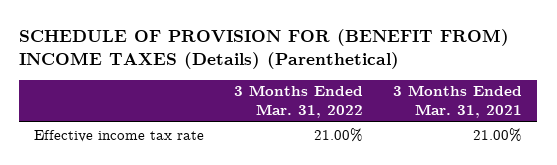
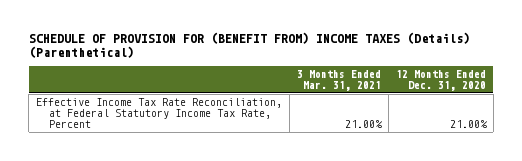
[234,85,364,119] 3 Months Ended Mar. 31, 2022 -> none
none -> [396,69,487,91] 12 Months Ended Dec. 31, 2020
[34,129,205,142] Effective income tax rate -> [36,98,283,128] Effective Income Tax Rate Reconciliation, at Federal Statutory Income Tax Rate, Percent

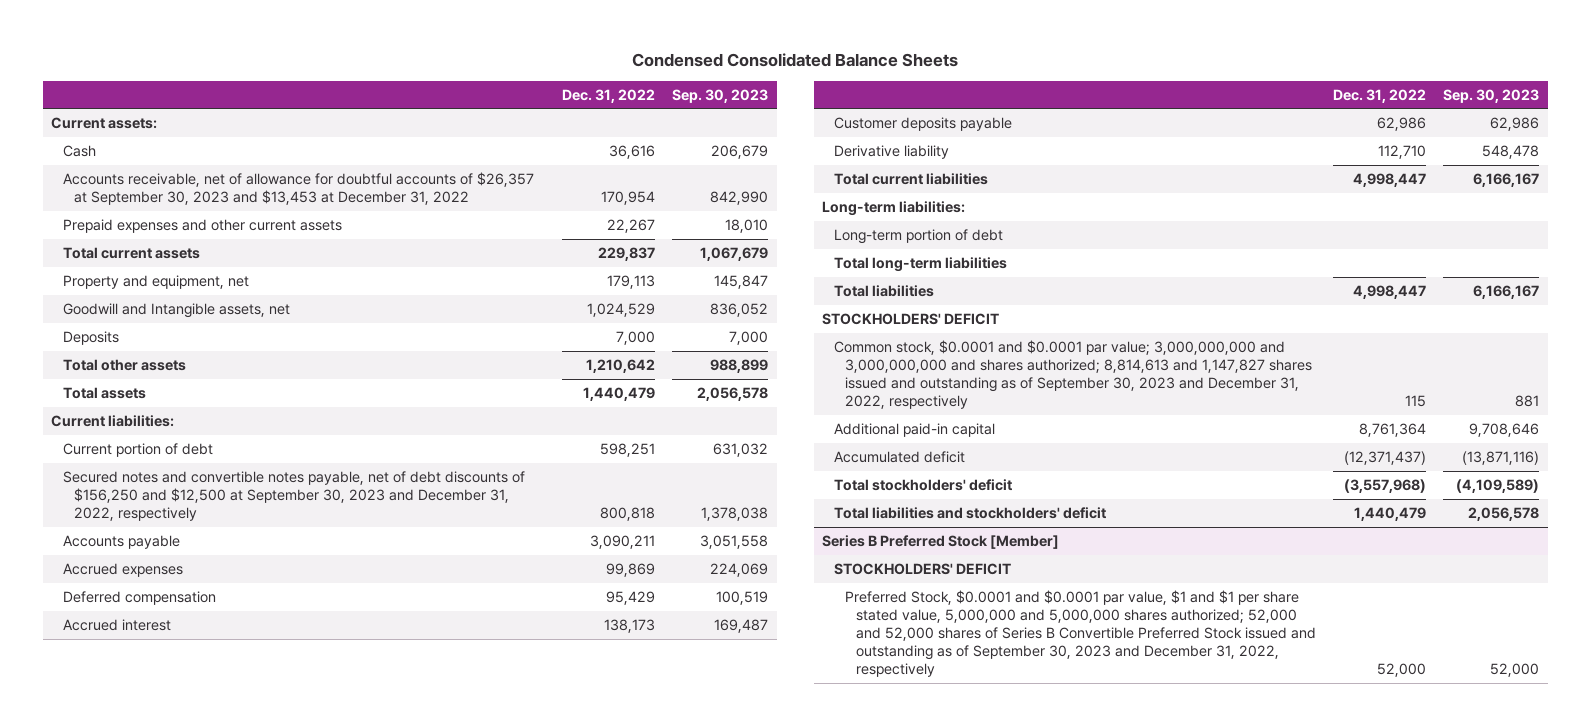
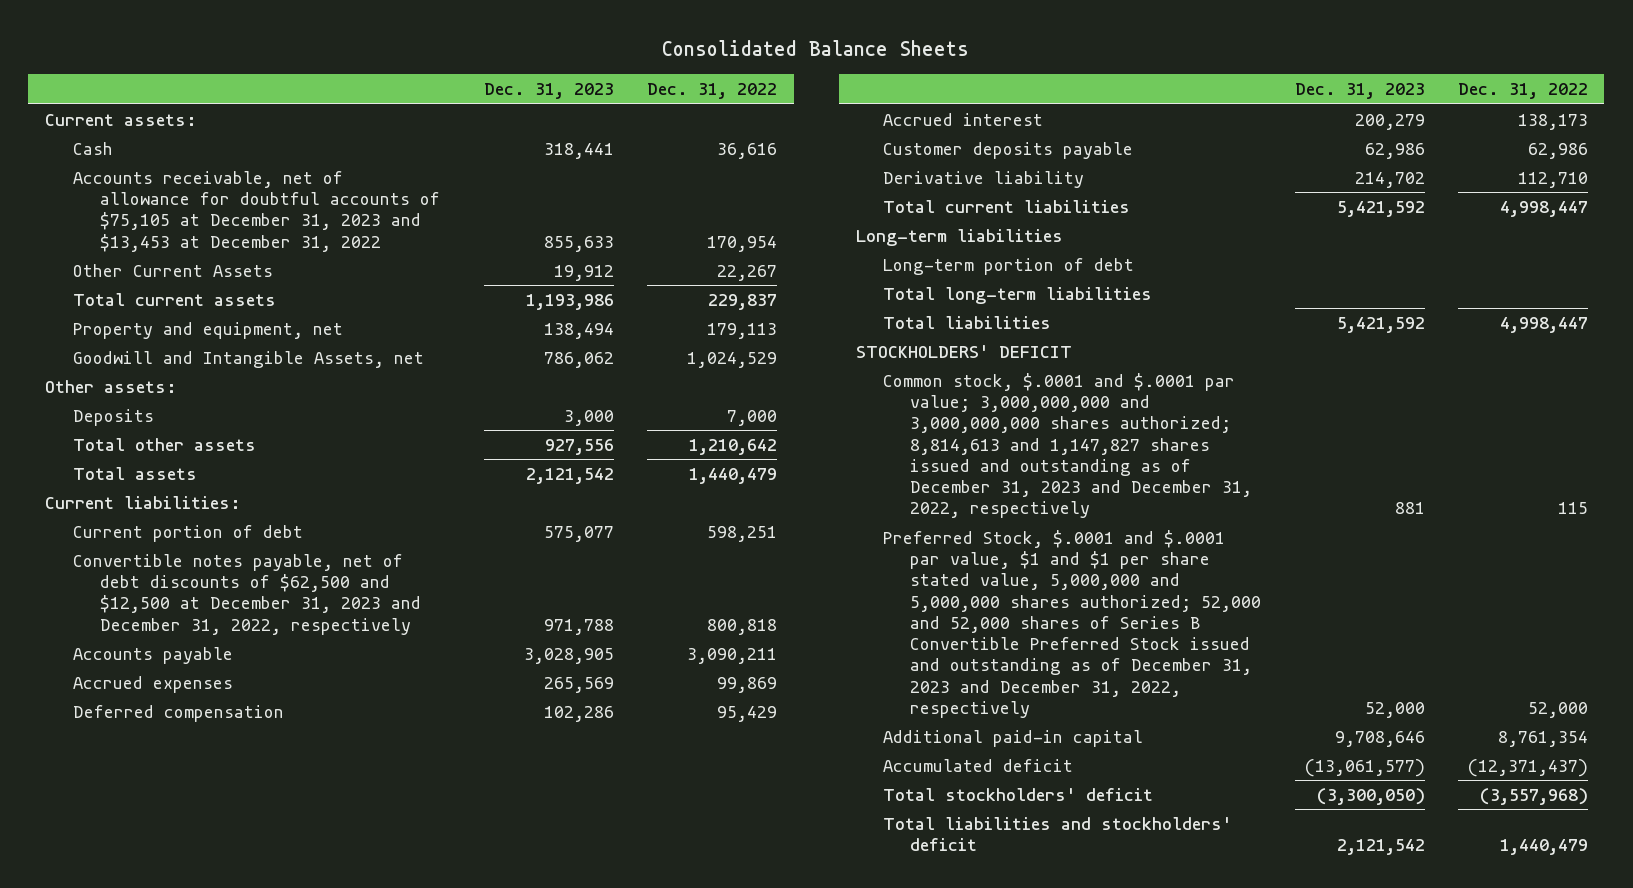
[632,52,959,67] Condensed Consolidated Balance Sheets -> [662,40,970,57] Consolidated Balance Sheets
[672,88,769,103] Sep. 30, 2023 -> none
none -> [484,83,615,100] Dec. 31, 2023
[62,172,534,206] Accounts receivable, net of allowance for doubtful accounts of $26,357 at September 30, 2023 and $13,453 at December 31, 2022 -> [72,170,440,252] Accounts receivable, net of allowance for doubtful accounts of $75,105 at December 31, 2023 and $13,453 at December 31, 2022
[62,219,342,234] Prepaid expenses and other current assets -> [72,263,273,277] Other Current Assets
[62,303,290,319] Goodwill and Intangible assets, net -> [72,350,424,368] Goodwill and Intangible Assets, net
none -> [45,379,178,393] Other assets:
[62,471,525,522] Secured notes and convertible notes payable, net of debt discounts of $156,250 and $12,500 at September 30, 2023 and December 31, 2022, respectively -> [72,553,421,635] Convertible notes payable, net of debt discounts of $62,500 and $12,500 at December 31, 2023 and December 31, 2022, respectively
[822,201,966,217] Long-term liabilities: -> [855,228,1063,246] Long-term liabilities
[833,340,1312,410] Common stock, $0.0001 and $0.0001 par value; 3,000,000,000 and 3,000,000,000 and shares authorized; 8,814,613 and 1,147,827 shares issued and outstanding as of September 30, 2023 and December 31, 2022, respectively -> [882,372,1253,519] Common stock, $.0001 and $.0001 par value; 3,000,000,000 and 3,000,000,000 shares authorized; 8,814,613 and 1,147,827 shares issued and outstanding as of December 31, 2023 and December 31, 2022, respectively
none -> [882,529,1262,718] Preferred Stock, $.0001 and $.0001 par value, $1 and $1 per share stated value, 5,000,000 and 5,000,000 shares authorized; 52,000 and 52,000 shares of Series B Convertible Preferred Stock issued and outstanding as of December 31, 2023 and December 31, 2022, respectively
[1359,423,1427,438] 8,761,364 -> [1497,730,1588,747] 8,761,354
[822,535,1060,550] Series B Preferred Stock [Member] -> none
[833,563,1011,576] STOCKHOLDERS' DEFICIT -> none
[844,590,1317,678] Preferred Stock, $0.0001 and $0.0001 par value, $1 and $1 per share stated value, 5,000,000 and 5,000,000 shares authorized; 52,000 and 52,000 shares of Series B Convertible Preferred Stock issued and outstanding as of September 30, 2023 and December 31, 2022, respectively -> none

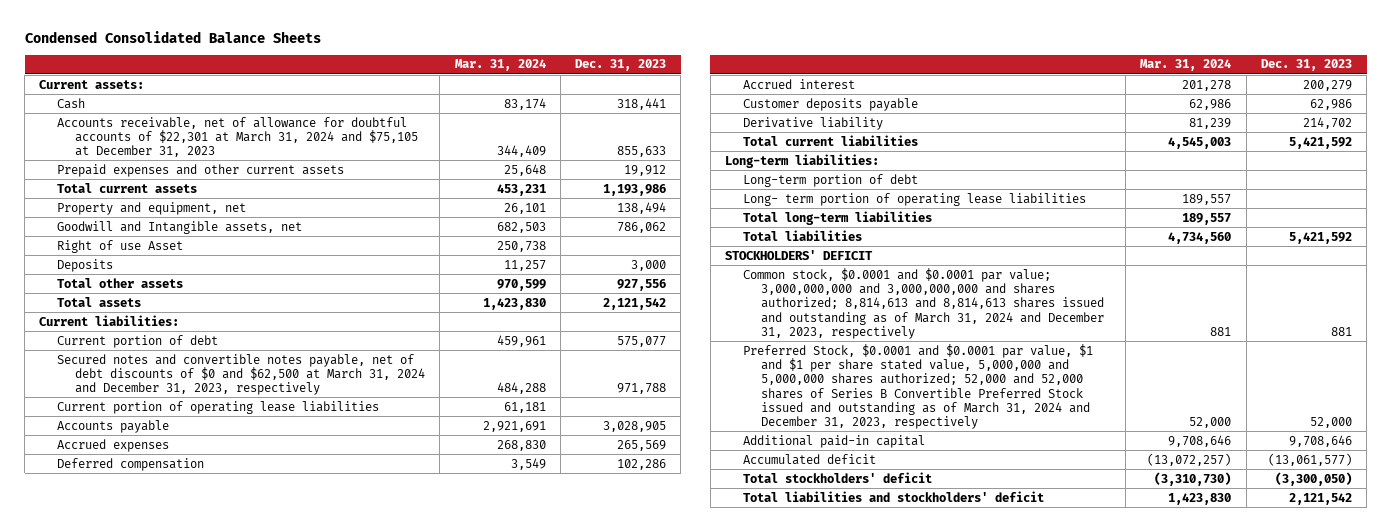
[662,40,970,57] Consolidated Balance Sheets -> [24,31,321,44] Condensed Consolidated Balance Sheets
[647,83,778,100] Dec. 31, 2022 -> none
none -> [454,59,546,72] Mar. 31, 2024
[72,170,440,252] Accounts receivable, net of allowance for doubtful accounts of $75,105 at December 31, 2023 and $13,453 at December 31, 2022 -> [57,116,419,158] Accounts receivable, net of allowance for doubtful accounts of $22,301 at March 31, 2024 and $75,105 at December 31, 2023
[72,263,273,277] Other Current Assets -> [57,163,345,177] Prepaid expenses and other current assets
[45,379,178,393] Other assets: -> none
[72,350,424,368] Goodwill and Intangible Assets, net -> [57,220,303,234] Goodwill and Intangible assets, net
none -> [57,239,184,253] Right of use Asset
[72,553,421,635] Convertible notes payable, net of debt discounts of $62,500 and $12,500 at December 31, 2023 and December 31, 2022, respectively -> [57,353,426,396] Secured notes and convertible notes payable, net of debt discounts of $0 and $62,500 at March 31, 2024 and December 31, 2023, respectively
none -> [57,400,380,414] Current portion of operating lease liabilities
[855,228,1063,246] Long-term liabilities -> [725,153,880,168] Long-term liabilities:
none -> [743,192,1087,206] Long- term portion of operating lease liabilities
[882,372,1253,519] Common stock, $.0001 and $.0001 par value; 3,000,000,000 and 3,000,000,000 shares authorized; 8,814,613 and 1,147,827 shares issued and outstanding as of December 31, 2023 and December 31, 2022, respectively -> [743,267,1104,339] Common stock, $0.0001 and $0.0001 par value; 3,000,000,000 and 3,000,000,000 and shares authorized; 8,814,613 and 8,814,613 shares issued and outstanding as of March 31, 2024 and December 31, 2023, respectively
[882,529,1262,718] Preferred Stock, $.0001 and $.0001 par value, $1 and $1 per share stated value, 5,000,000 and 5,000,000 shares authorized; 52,000 and 52,000 shares of Series B Convertible Preferred Stock issued and outstanding as of December 31, 2023 and December 31, 2022, respectively -> [743,343,1094,430] Preferred Stock, $0.0001 and $0.0001 par value, $1 and $1 per share stated value, 5,000,000 and 5,000,000 shares authorized; 52,000 and 52,000 shares of Series B Convertible Preferred Stock issued and outstanding as of March 31, 2024 and December 31, 2023, respectively

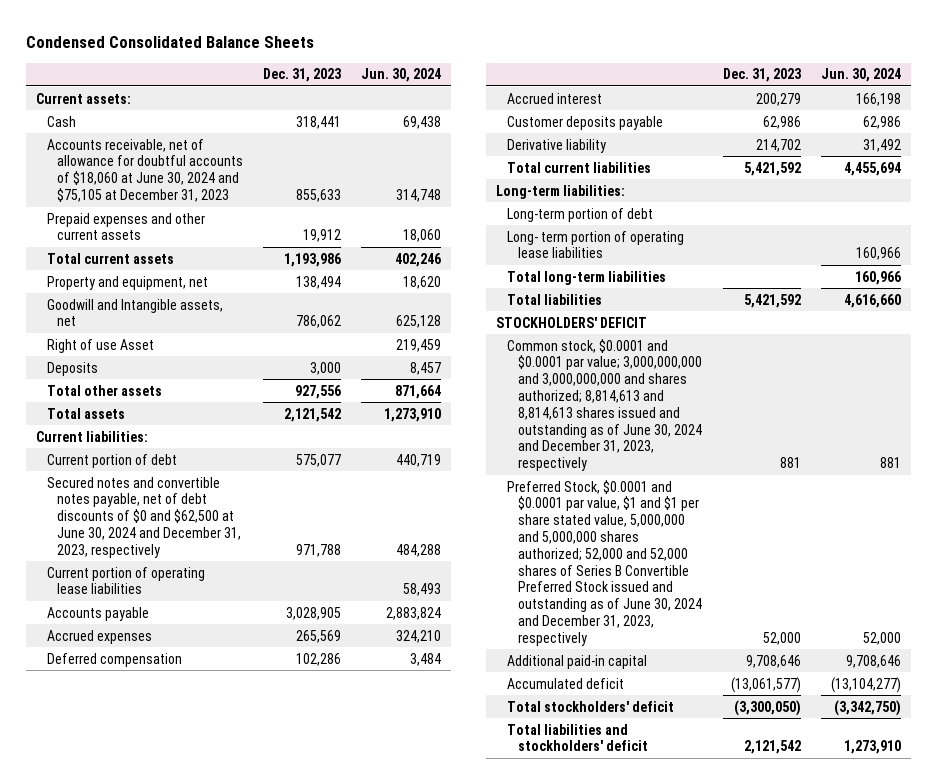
[454,59,546,72] Mar. 31, 2024 -> none
none -> [361,68,442,83] Jun. 30, 2024
[57,116,419,158] Accounts receivable, net of allowance for doubtful accounts of $22,301 at March 31, 2024 and $75,105 at December 31, 2023 -> [46,138,244,203] Accounts receivable, net of allowance for doubtful accounts of $18,060 at June 30, 2024 and $75,105 at December 31, 2023
[57,353,426,396] Secured notes and convertible notes payable, net of debt discounts of $0 and $62,500 at March 31, 2024 and December 31, 2023, respectively -> [46,476,242,558] Secured notes and convertible notes payable, net of debt discounts of $0 and $62,500 at June 30, 2024 and December 31, 2023, respectively
[743,267,1104,339] Common stock, $0.0001 and $0.0001 par value; 3,000,000,000 and 3,000,000,000 and shares authorized; 8,814,613 and 8,814,613 shares issued and outstanding as of March 31, 2024 and December 31, 2023, respectively -> [506,338,702,472] Common stock, $0.0001 and $0.0001 par value; 3,000,000,000 and 3,000,000,000 and shares authorized; 8,814,613 and 8,814,613 shares issued and outstanding as of June 30, 2024 and December 31, 2023, respectively
[743,343,1094,430] Preferred Stock, $0.0001 and $0.0001 par value, $1 and $1 per share stated value, 5,000,000 and 5,000,000 shares authorized; 52,000 and 52,000 shares of Series B Convertible Preferred Stock issued and outstanding as of March 31, 2024 and December 31, 2023, respectively -> [506,479,702,646] Preferred Stock, $0.0001 and $0.0001 par value, $1 and $1 per share stated value, 5,000,000 and 5,000,000 shares authorized; 52,000 and 52,000 shares of Series B Convertible Preferred Stock issued and outstanding as of June 30, 2024 and December 31, 2023, respectively

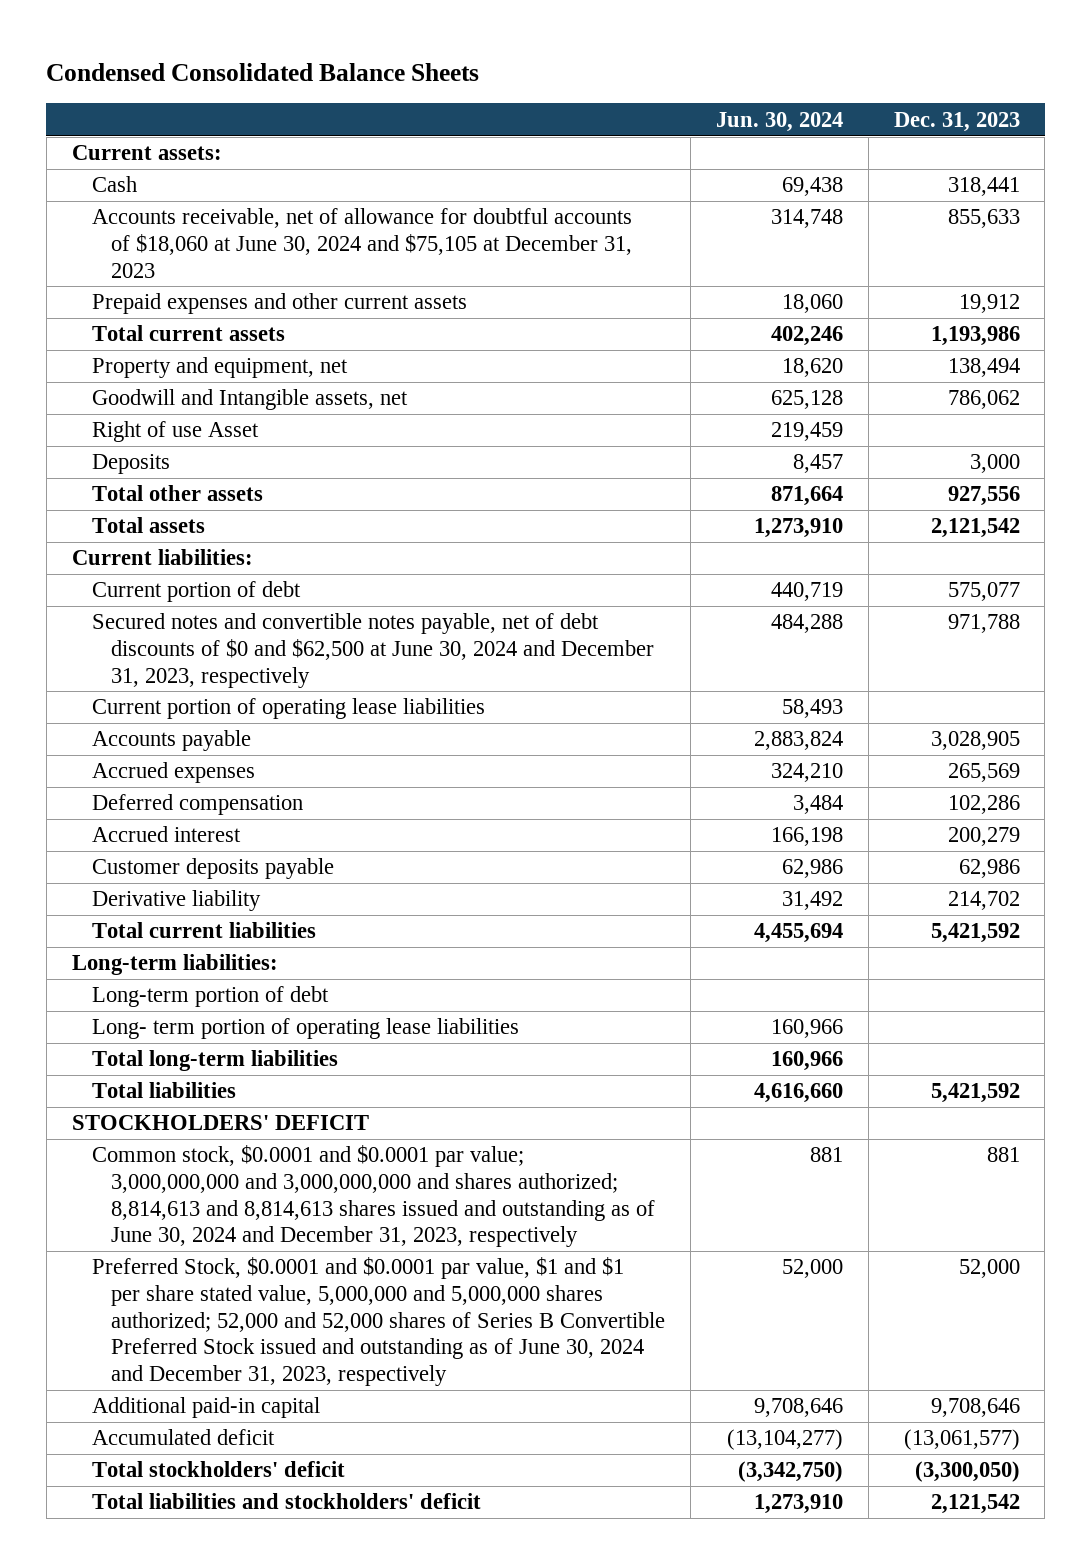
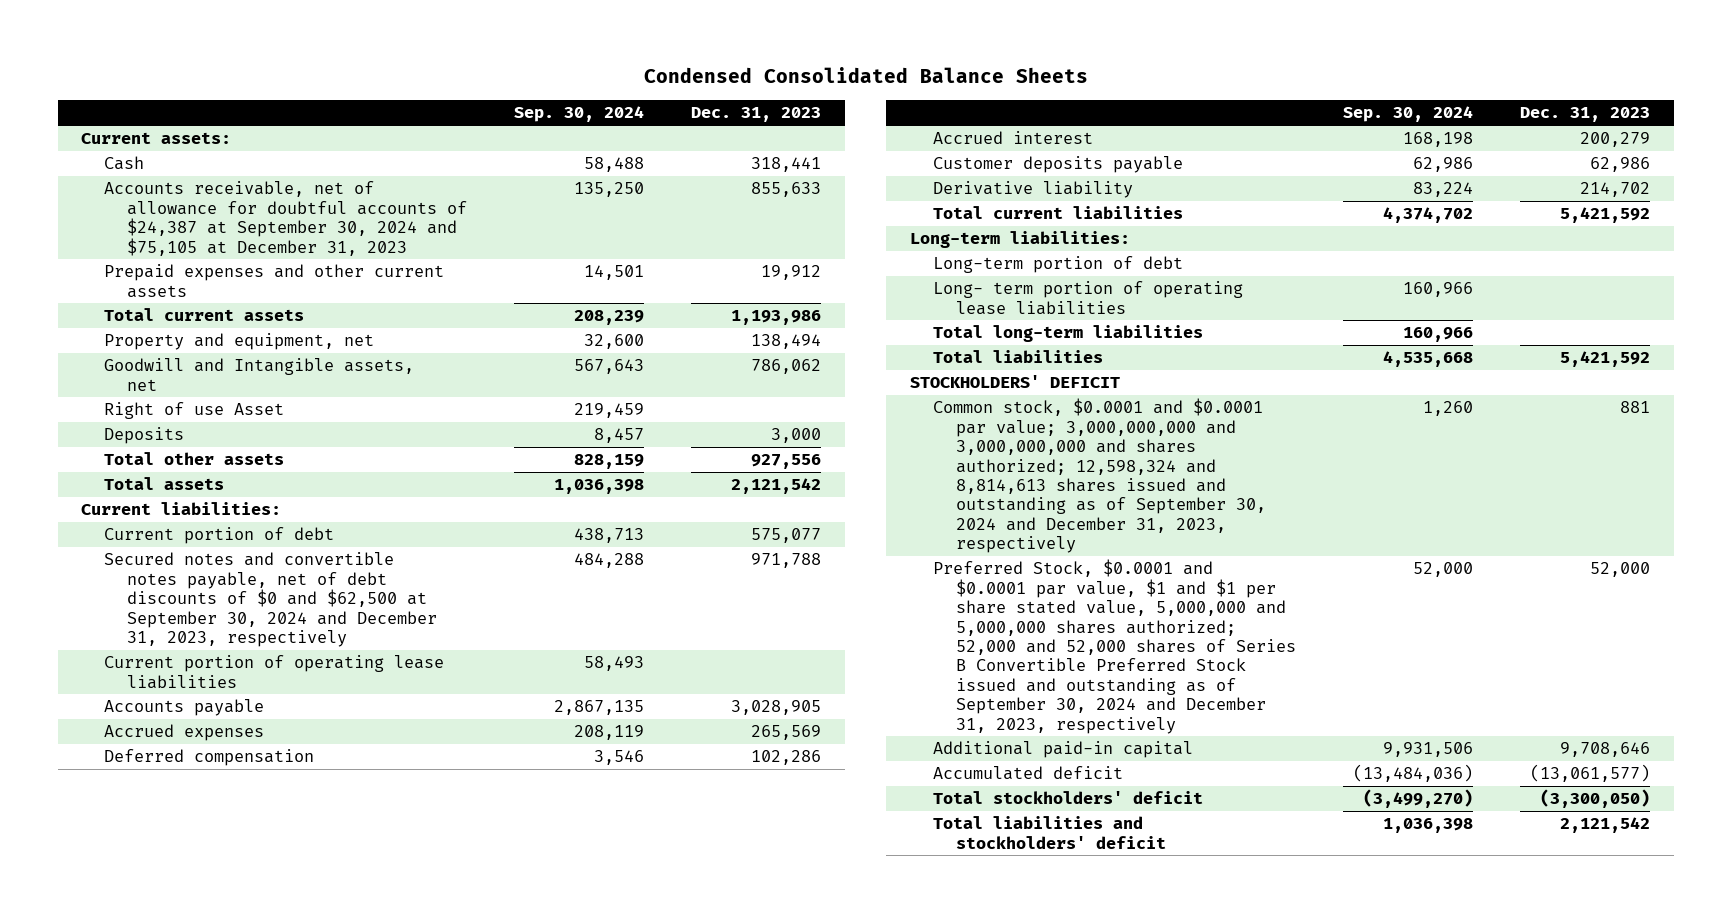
[716,111,844,132] Jun. 30, 2024 -> none
none -> [514,106,645,123] Sep. 30, 2024
[91,208,633,278] Accounts receivable, net of allowance for doubtful accounts of $18,060 at June 30, 2024 and $75,105 at December 31, 2023 -> [104,181,467,256] Accounts receivable, net of allowance for doubtful accounts of $24,387 at September 30, 2024 and $75,105 at December 31, 2023
[91,613,655,688] Secured notes and convertible notes payable, net of debt discounts of $0 and $62,500 at June 30, 2024 and December 31, 2023, respectively -> [104,552,437,648] Secured notes and convertible notes payable, net of debt discounts of $0 and $62,500 at September 30, 2024 and December 31, 2023, respectively
[91,1145,656,1248] Common stock, $0.0001 and $0.0001 par value; 3,000,000,000 and 3,000,000,000 and shares authorized; 8,814,613 and 8,814,613 shares issued and outstanding as of June 30, 2024 and December 31, 2023, respectively -> [932,398,1266,554] Common stock, $0.0001 and $0.0001 par value; 3,000,000,000 and 3,000,000,000 and shares authorized; 12,598,324 and 8,814,613 shares issued and outstanding as of September 30, 2024 and December 31, 2023, respectively
[91,1257,666,1386] Preferred Stock, $0.0001 and $0.0001 par value, $1 and $1 per share stated value, 5,000,000 and 5,000,000 shares authorized; 52,000 and 52,000 shares of Series B Convertible Preferred Stock issued and outstanding as of June 30, 2024 and December 31, 2023, respectively -> [932,559,1296,734] Preferred Stock, $0.0001 and $0.0001 par value, $1 and $1 per share stated value, 5,000,000 and 5,000,000 shares authorized; 52,000 and 52,000 shares of Series B Convertible Preferred Stock issued and outstanding as of September 30, 2024 and December 31, 2023, respectively

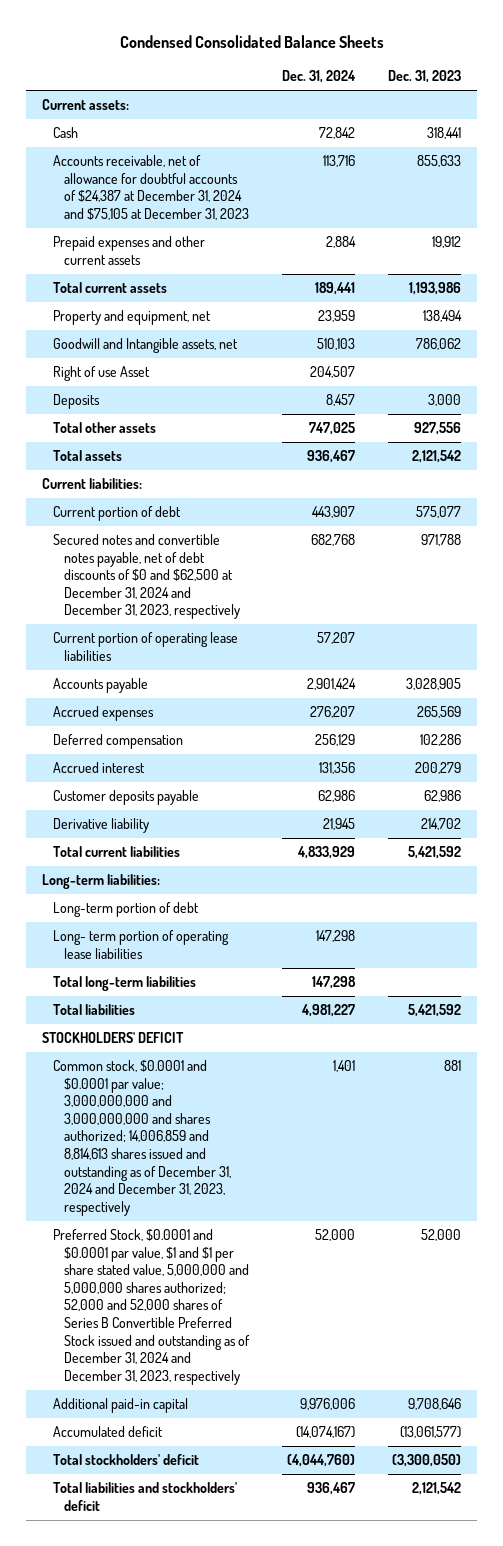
[514,106,645,123] Sep. 30, 2024 -> none
none -> [282,70,357,84] Dec. 31, 2024
[104,181,467,256] Accounts receivable, net of allowance for doubtful accounts of $24,387 at September 30, 2024 and $75,105 at December 31, 2023 -> [53,155,250,220] Accounts receivable, net of allowance for doubtful accounts of $24,387 at December 31, 2024 and $75,105 at December 31, 2023
[104,552,437,648] Secured notes and convertible notes payable, net of debt discounts of $0 and $62,500 at September 30, 2024 and December 31, 2023, respectively -> [53,534,241,620] Secured notes and convertible notes payable, net of debt discounts of $0 and $62,500 at December 31, 2024 and December 31, 2023, respectively
[932,398,1266,554] Common stock, $0.0001 and $0.0001 par value; 3,000,000,000 and 3,000,000,000 and shares authorized; 12,598,324 and 8,814,613 shares issued and outstanding as of September 30, 2024 and December 31, 2023, respectively -> [53,1060,232,1216] Common stock, $0.0001 and $0.0001 par value; 3,000,000,000 and 3,000,000,000 and shares authorized; 14,006,859 and 8,814,613 shares issued and outstanding as of December 31, 2024 and December 31, 2023, respectively
[932,559,1296,734] Preferred Stock, $0.0001 and $0.0001 par value, $1 and $1 per share stated value, 5,000,000 and 5,000,000 shares authorized; 52,000 and 52,000 shares of Series B Convertible Preferred Stock issued and outstanding as of September 30, 2024 and December 31, 2023, respectively -> [53,1229,251,1385] Preferred Stock, $0.0001 and $0.0001 par value, $1 and $1 per share stated value, 5,000,000 and 5,000,000 shares authorized; 52,000 and 52,000 shares of Series B Convertible Preferred Stock issued and outstanding as of December 31, 2024 and December 31, 2023, respectively

